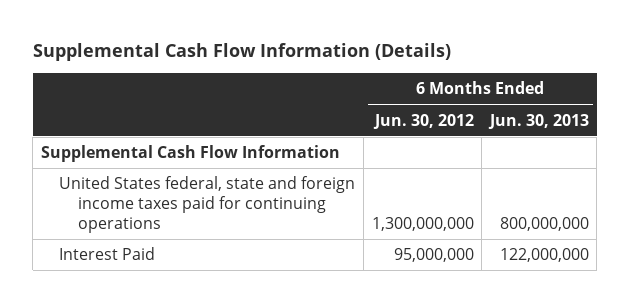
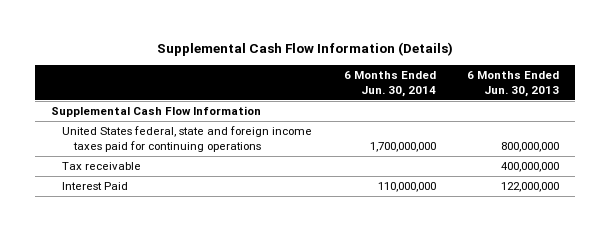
[372,113,474,129] Jun. 30, 2012 -> none
none -> [343,70,436,97] 6 Months Ended Jun. 30, 2014
none -> [62,161,142,170] Tax receivable

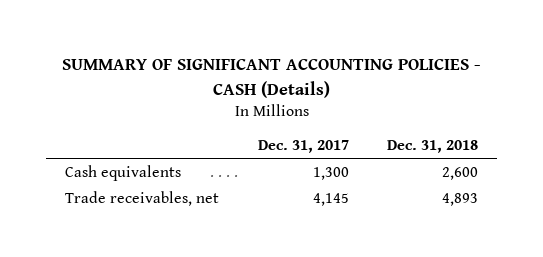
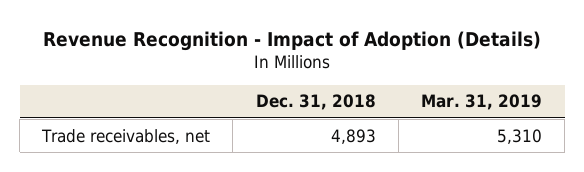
[61,59,481,98] SUMMARY OF SIGNIFICANT ACCOUNTING POLICIES - CASH (Details) -> [43,30,542,51] Revenue Recognition - Impact of Adoption (Details)
[257,139,349,153] Dec. 31, 2017 -> none
none -> [420,94,542,111] Mar. 31, 2019
[65,165,182,182] Cash equivalents -> none

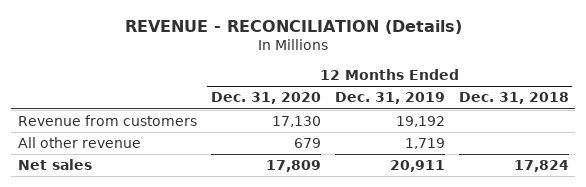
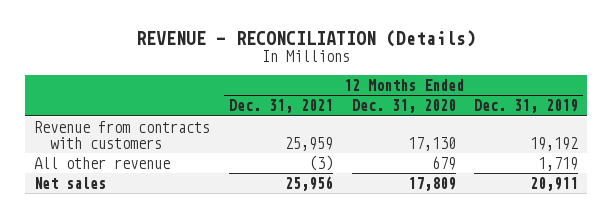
[458,92,569,105] Dec. 31, 2018 -> none
none -> [228,99,333,114] Dec. 31, 2021
[17,115,197,127] Revenue from customers -> [34,121,211,149] Revenue from contracts with customers

